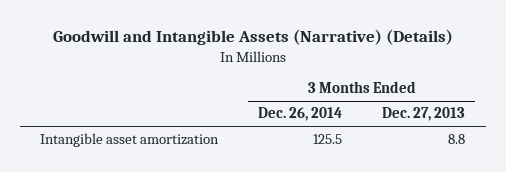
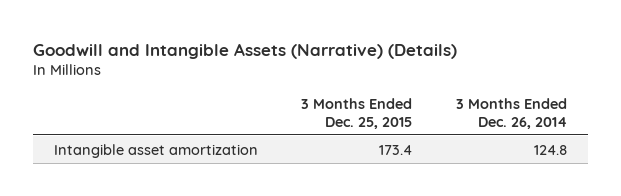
[382,107,466,122] Dec. 27, 2013 -> none
none -> [301,97,413,129] 3 Months Ended Dec. 25, 2015
[313,134,343,145] 125.5 -> [533,144,567,155] 124.8

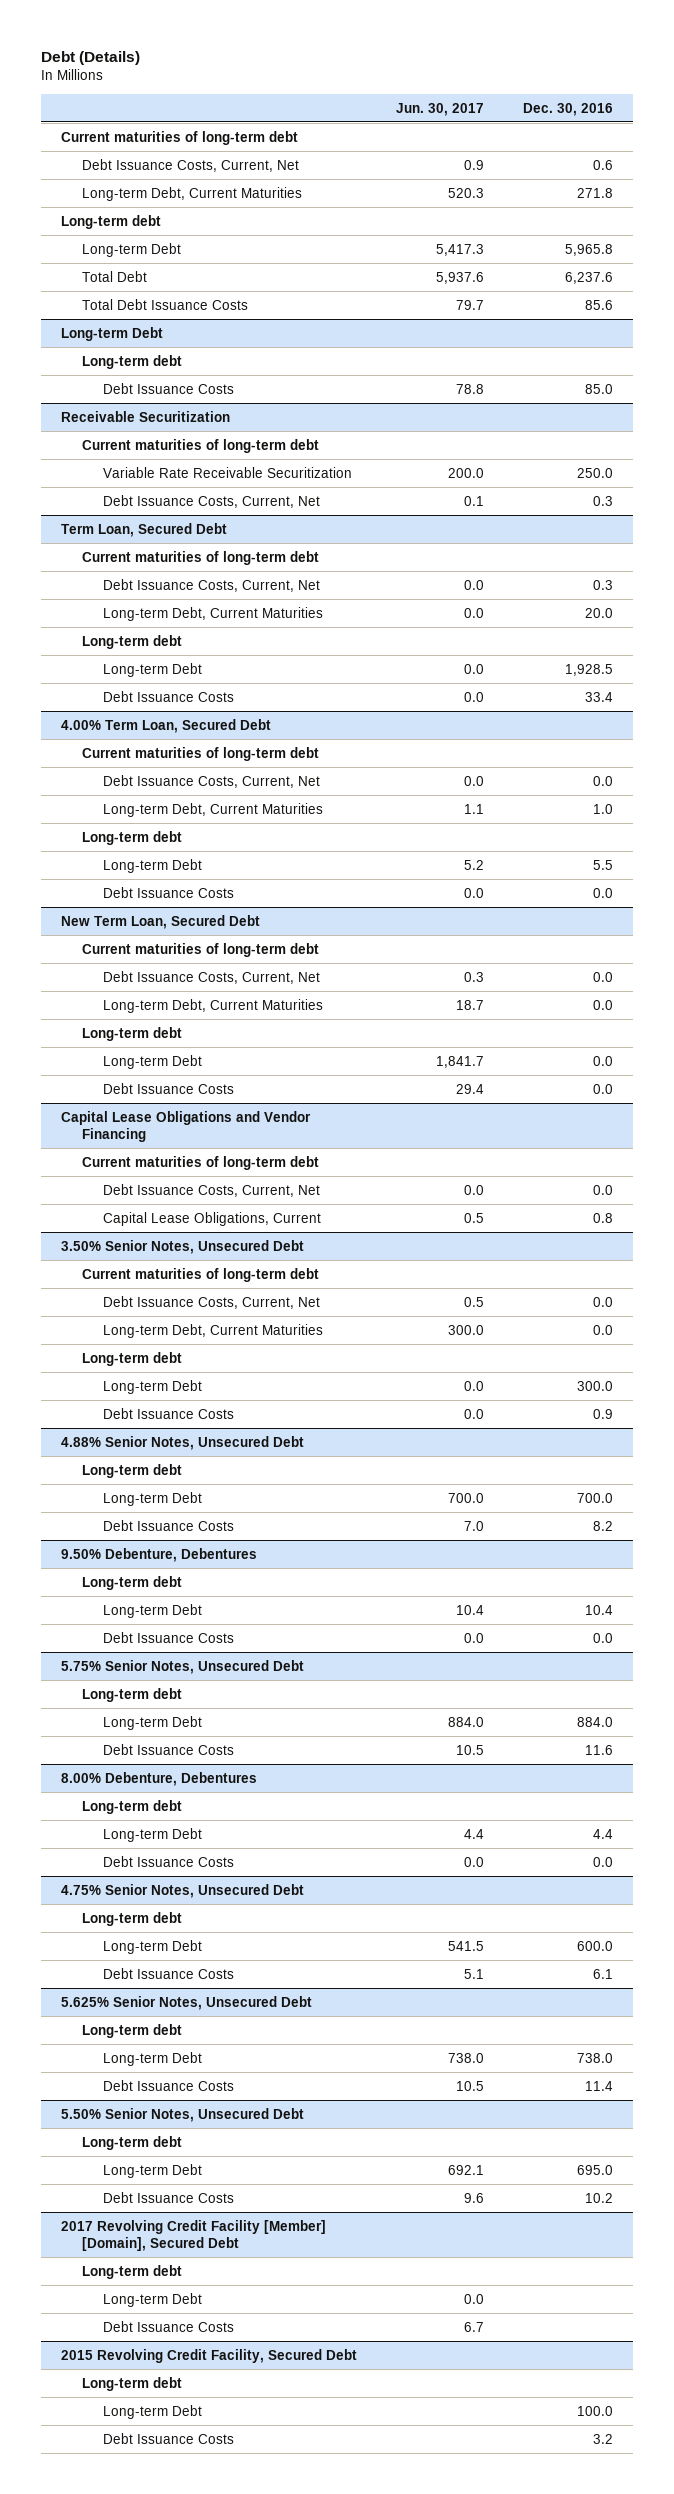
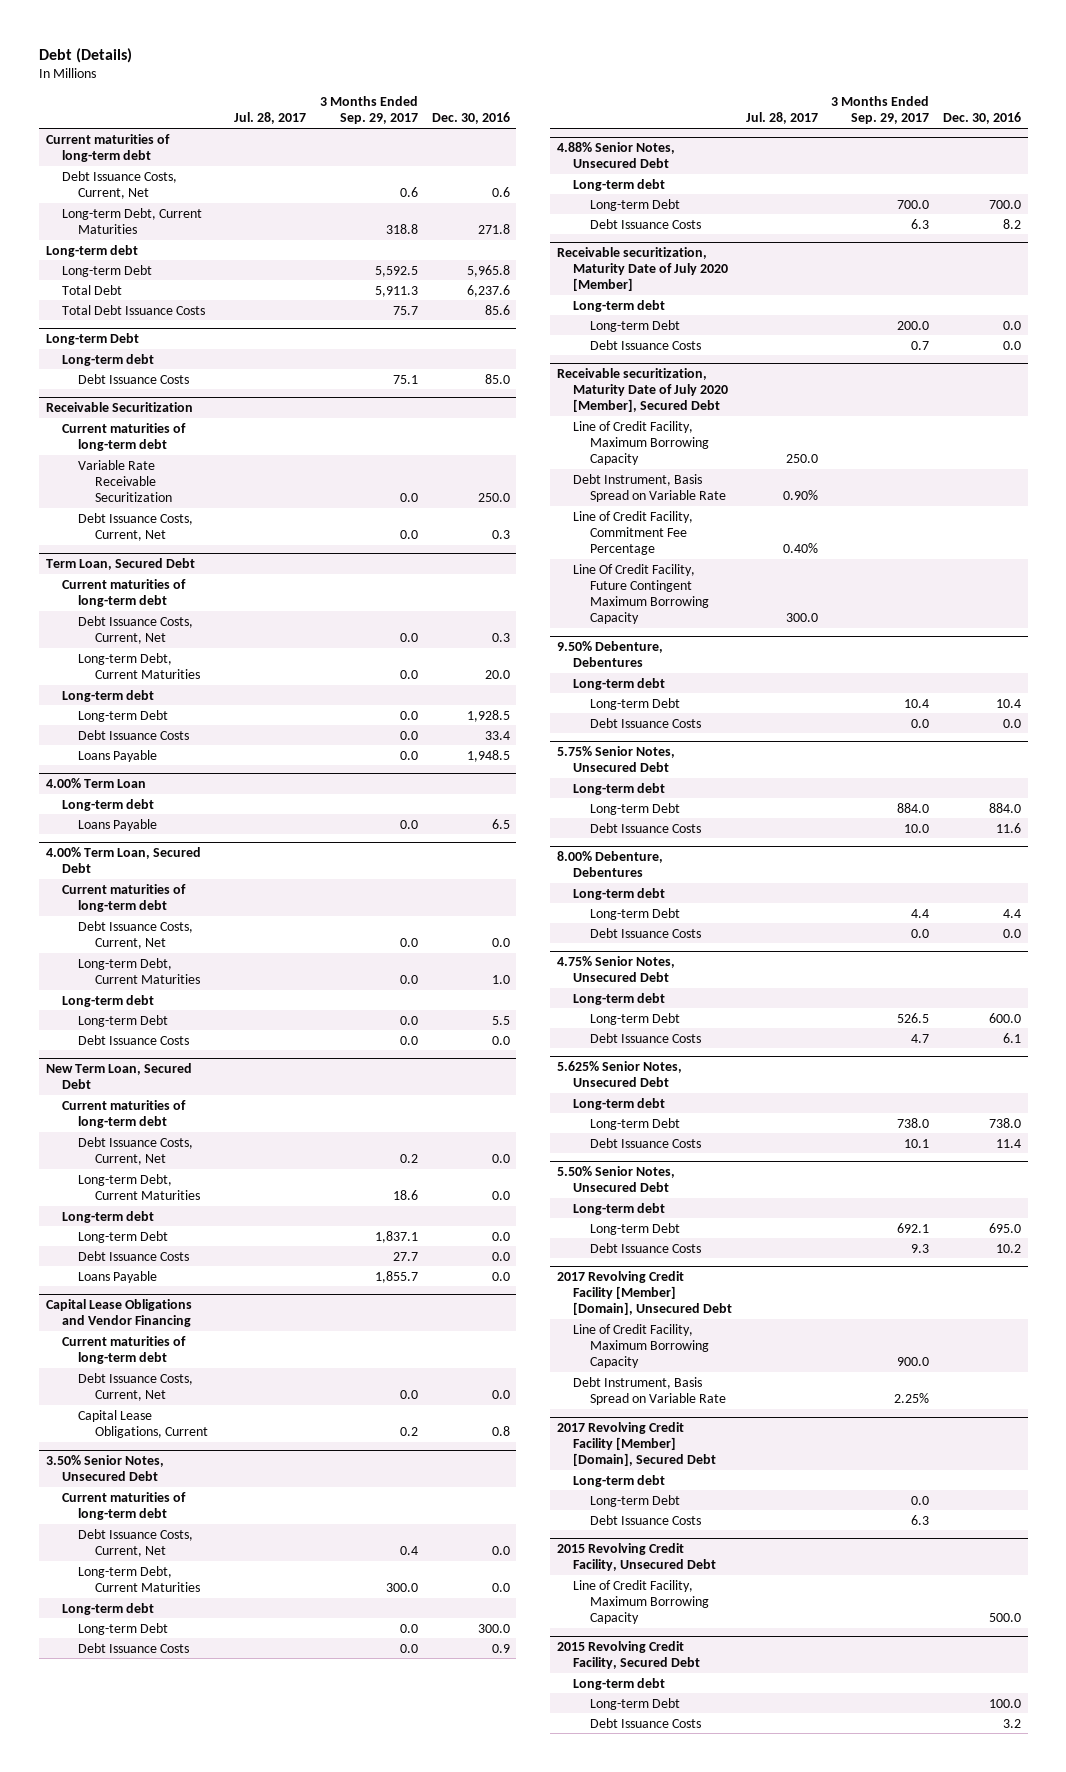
[395,102,484,116] Jun. 30, 2017 -> none
none -> [234,112,307,125] Jul. 28, 2017
none -> [319,96,418,125] 3 Months Ended Sep. 29, 2017
none -> [78,749,158,762] Loans Payable
none -> [45,777,146,788] 4.00% Term Loan
none -> [61,798,154,811] Long-term debt
none -> [78,818,158,831] Loans Payable
none -> [78,1270,158,1283] Loans Payable
none -> [556,246,729,291] Receivable securitization, Maturity Date of July 2020 [Member]
none -> [573,299,666,312] Long-term debt
none -> [589,319,680,332] Long-term Debt
none -> [589,339,701,350] Debt Issuance Costs
none -> [556,367,729,412] Receivable securitization, Maturity Date of July 2020 [Member], Secured Debt
none -> [573,420,709,465] Line of Credit Facility, Maximum Borrowing Capacity
none -> [573,473,726,502] Debt Instrument, Basis Spread on Variable Rate
none -> [573,510,694,555] Line of Credit Facility, Commitment Fee Percentage
none -> [573,563,709,625] Line Of Credit Facility, Future Contingent Maximum Borrowing Capacity
none -> [556,1270,733,1315] 2017 Revolving Credit Facility [Member] [Domain], Unsecured Debt
none -> [573,1323,709,1368] Line of Credit Facility, Maximum Borrowing Capacity
none -> [573,1376,726,1405] Debt Instrument, Basis Spread on Variable Rate
none -> [556,1542,717,1571] 2015 Revolving Credit Facility, Unsecured Debt
none -> [573,1579,709,1624] Line of Credit Facility, Maximum Borrowing Capacity

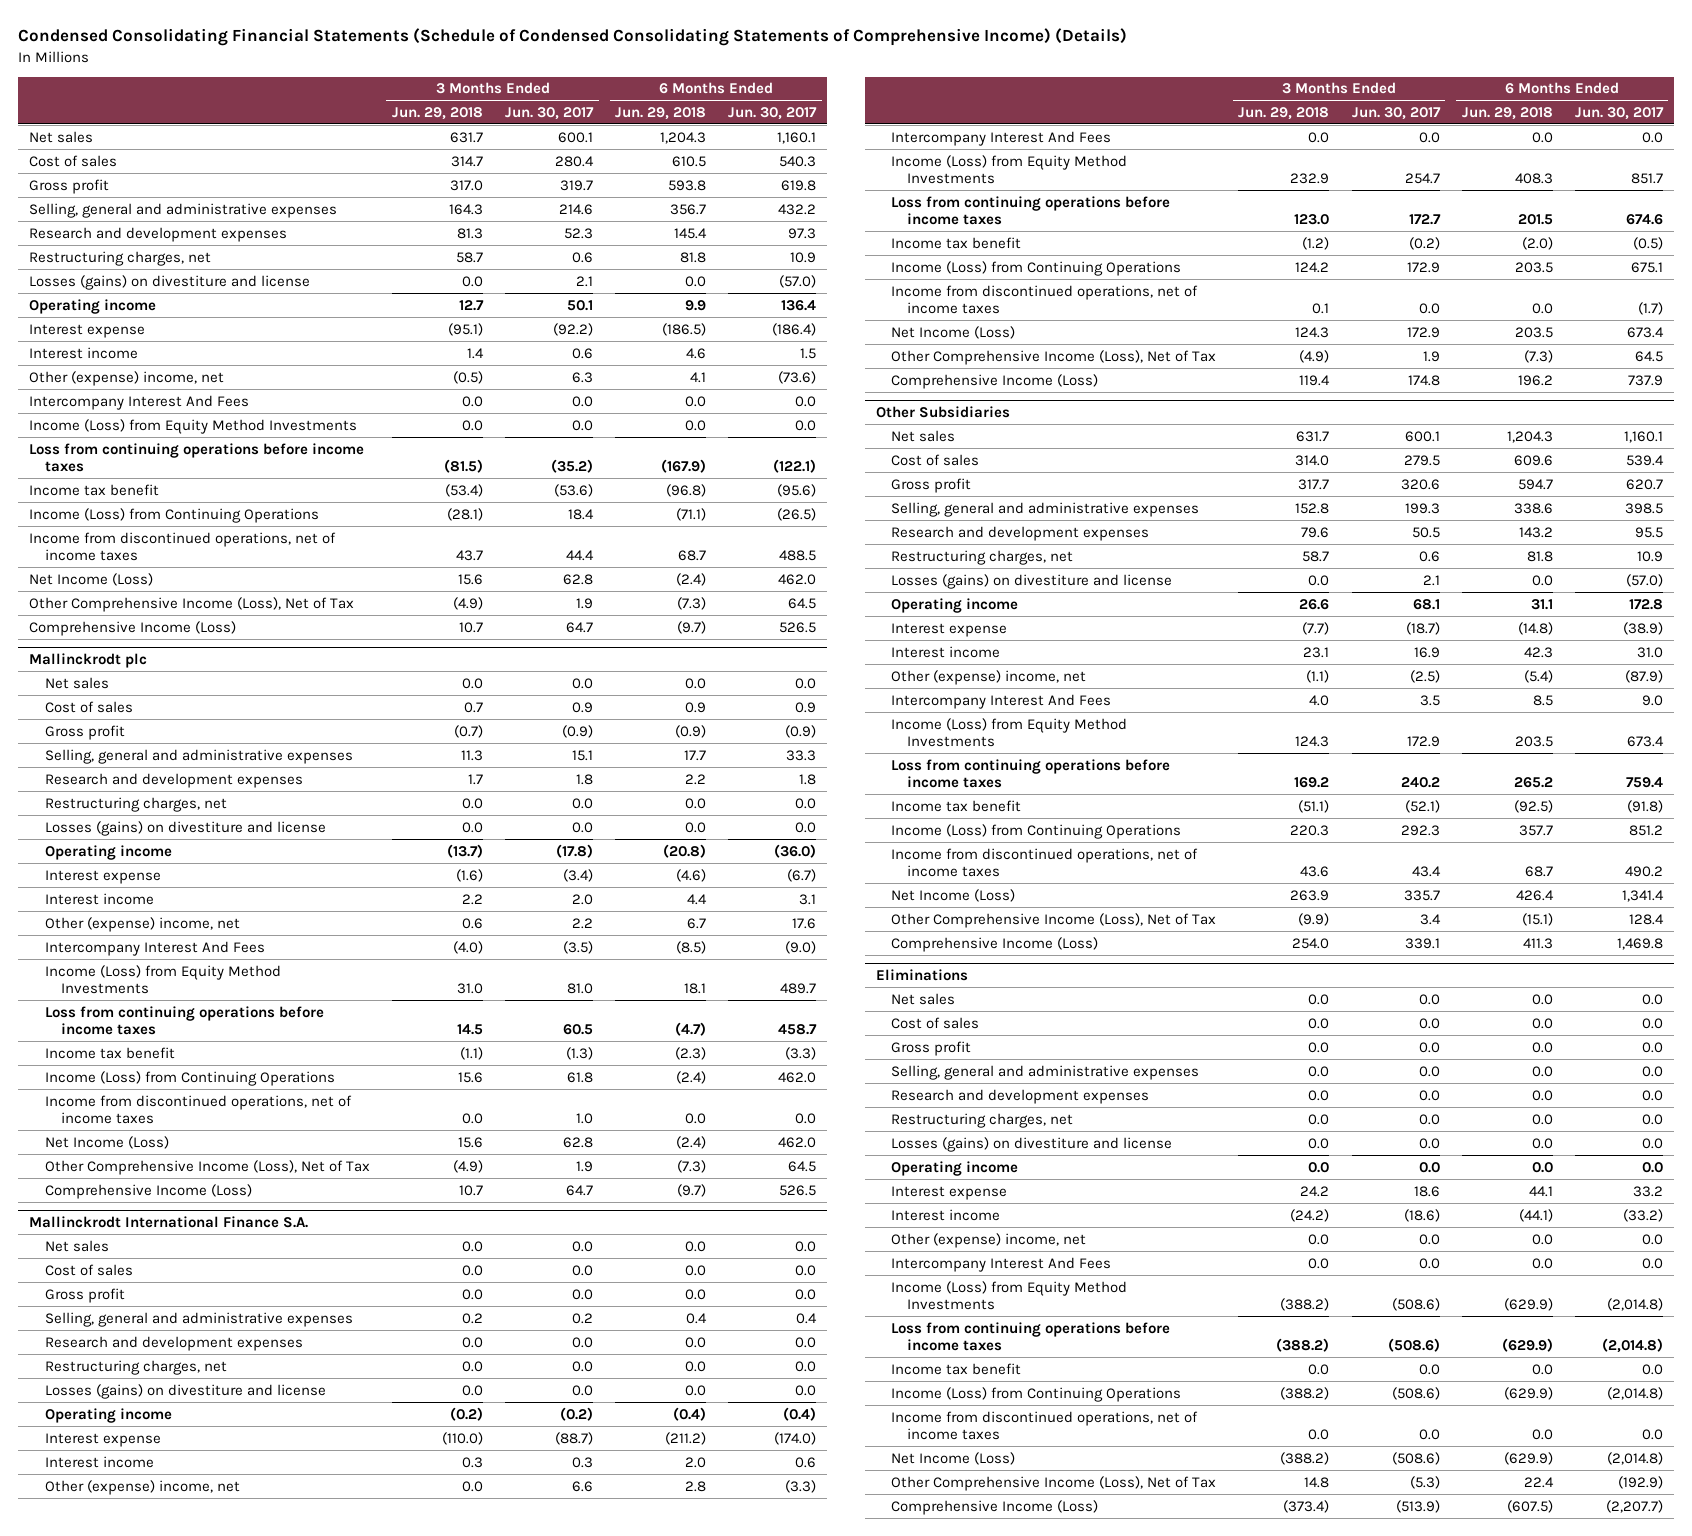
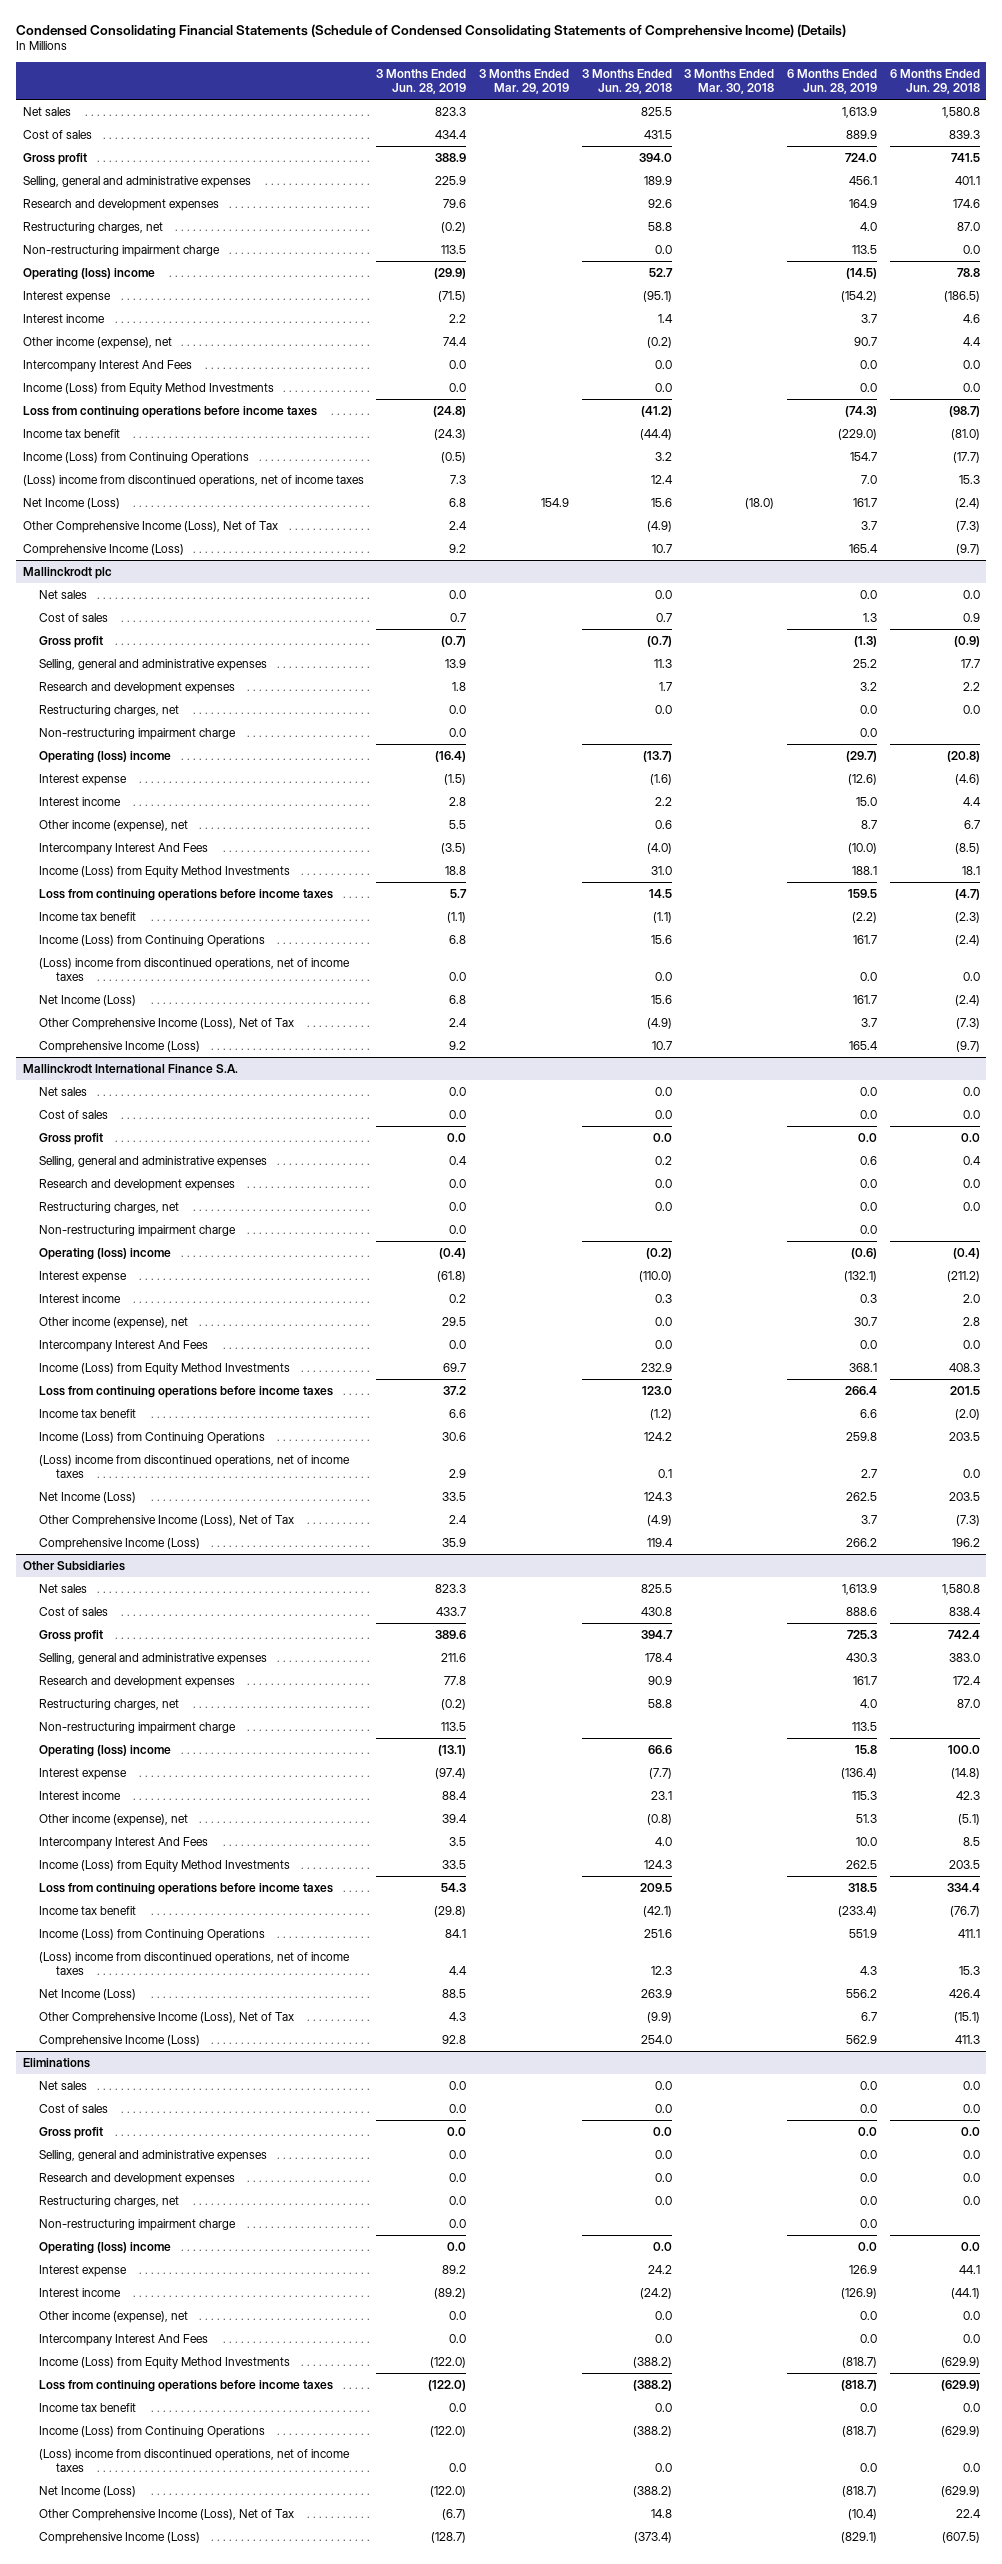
[505,106,595,120] Jun. 30, 2017 -> none
[728,106,818,120] Jun. 30, 2017 -> none
none -> [376,68,467,95] 3 Months Ended Jun. 28, 2019
none -> [478,68,569,95] 3 Months Ended Mar. 29, 2019
none -> [684,68,775,95] 3 Months Ended Mar. 30, 2018
none -> [786,68,877,95] 6 Months Ended Jun. 28, 2019
[29,274,311,290] Losses (gains) on divestiture and license -> none
[449,131,483,143] 631.7 -> [640,106,672,116] 825.5
[660,131,707,144] 1,204.3 -> [941,106,980,118] 1,580.8
[450,155,483,167] 314.7 -> [643,129,672,139] 431.5
[672,155,707,167] 610.5 -> [948,129,980,139] 839.3
[449,179,483,191] 317.0 -> [638,152,672,162] 394.0
[668,179,707,191] 593.8 -> [950,152,980,162] 741.5
[448,203,483,215] 164.3 -> [643,175,672,185] 189.9
[670,203,707,215] 356.7 -> [954,175,980,185] 401.1
[456,227,483,239] 81.3 -> [647,198,672,208] 92.6
[674,227,708,239] 145.4 -> [952,198,980,208] 174.6
[455,251,483,263] 58.7 -> [647,221,672,231] 58.8
[680,251,707,263] 81.8 -> [956,221,980,231] 87.0
none -> [22,244,220,257] Non-restructuring impairment charge
[29,298,157,314] Operating income -> [22,267,155,280] Operating (loss) income
[458,299,484,311] 12.7 -> [648,267,673,277] 52.7
[685,299,707,311] 9.9 -> [956,267,980,277] 78.8
[29,370,225,386] Other (expense) income, net -> [22,336,172,349] Other income (expense), net
[452,370,483,384] (0.5) -> [646,336,672,348] (0.2)
[690,371,707,383] 4.1 -> [962,336,981,346] 4.4
[443,459,483,474] (81.5) -> [640,405,672,417] (41.2)
[661,459,707,474] (167.9) -> [948,405,980,417] (98.7)
[444,483,483,497] (53.4) -> [639,428,672,440] (44.4)
[666,483,707,497] (96.8) -> [950,428,980,440] (81.0)
[446,507,483,521] (28.1) -> [654,451,672,461] 3.2
[676,507,707,521] (71.1) -> [952,451,980,463] (17.7)
[29,531,337,562] Income from discontinued operations, net of income taxes -> [22,474,364,487] (Loss) income from discontinued operations, net of income taxes
[455,550,483,562] 43.7 -> [650,474,673,484] 12.4
[678,550,707,562] 68.7 -> [958,474,980,484] 15.3
[44,820,326,836] Losses (gains) on divestiture and license -> none
none -> [39,727,237,740] Non-restructuring impairment charge
[44,844,172,860] Operating income -> [39,750,172,763] Operating (loss) income
[44,916,240,932] Other (expense) income, net -> [39,819,189,832] Other income (expense), net
[44,1094,352,1125] Income from discontinued operations, net of income taxes -> [39,957,351,982] (Loss) income from discontinued operations, net of income taxes
[44,1383,326,1399] Losses (gains) on divestiture and license -> none
none -> [39,1224,237,1237] Non-restructuring impairment charge
[44,1407,172,1423] Operating income -> [39,1247,172,1260] Operating (loss) income
[44,1479,240,1495] Other (expense) income, net -> [39,1316,189,1329] Other income (expense), net
[891,284,1199,315] Income from discontinued operations, net of income taxes -> [39,1454,351,1479] (Loss) income from discontinued operations, net of income taxes
[891,573,1173,589] Losses (gains) on divestiture and license -> none
[1296,430,1330,442] 631.7 -> [640,1583,672,1593] 825.5
[1506,430,1553,443] 1,204.3 -> [941,1583,980,1595] 1,580.8
[1295,454,1330,466] 314.0 -> [640,1606,672,1616] 430.8
[1513,454,1553,466] 609.6 -> [948,1606,981,1616] 838.4
[1298,478,1330,490] 317.7 -> [640,1629,673,1639] 394.7
[1517,478,1553,490] 594.7 -> [947,1629,980,1639] 742.4
[1295,502,1330,514] 152.8 -> [644,1652,673,1662] 178.4
[1513,502,1553,514] 338.6 -> [948,1652,980,1662] 383.0
[1301,526,1330,538] 79.6 -> [647,1675,672,1685] 90.9
[1518,526,1553,538] 143.2 -> [952,1675,981,1685] 172.4
[1302,550,1330,562] 58.7 -> [647,1698,672,1708] 58.8
[1526,550,1553,562] 81.8 -> [956,1698,980,1708] 87.0
none -> [39,1721,237,1734] Non-restructuring impairment charge
[891,597,1019,613] Operating income -> [39,1744,172,1757] Operating (loss) income
[1299,598,1330,610] 26.6 -> [647,1744,672,1754] 66.6
[1530,598,1553,610] 31.1 -> [947,1744,980,1754] 100.0
[891,669,1087,685] Other (expense) income, net -> [39,1813,189,1826] Other income (expense), net
[1306,669,1330,683] (1.1) -> [646,1813,672,1825] (0.8)
[1523,669,1553,683] (5.4) -> [957,1813,980,1825] (5.1)
[1294,777,1330,789] 169.2 -> [639,1882,672,1892] 209.5
[1513,777,1553,789] 265.2 -> [946,1882,980,1892] 334.4
[1298,799,1330,813] (51.1) -> [642,1905,672,1917] (42.1)
[1513,799,1553,813] (92.5) -> [949,1905,980,1917] (76.7)
[1290,824,1330,836] 220.3 -> [643,1928,672,1938] 251.6
[1518,824,1553,836] 357.7 -> [957,1928,980,1938] 411.1
[891,847,1199,878] Income from discontinued operations, net of income taxes -> [39,1951,351,1976] (Loss) income from discontinued operations, net of income taxes
[1300,866,1330,878] 43.6 -> [650,1966,672,1976] 12.3
[1524,866,1553,878] 68.7 -> [958,1966,980,1976] 15.3
[891,1136,1173,1152] Losses (gains) on divestiture and license -> none
none -> [39,2218,237,2231] Non-restructuring impairment charge
[891,1160,1019,1176] Operating income -> [39,2241,172,2254] Operating (loss) income
[891,1232,1087,1248] Other (expense) income, net -> [39,2310,189,2323] Other income (expense), net
[891,1410,1199,1441] Income from discontinued operations, net of income taxes -> [39,2448,351,2473] (Loss) income from discontinued operations, net of income taxes

